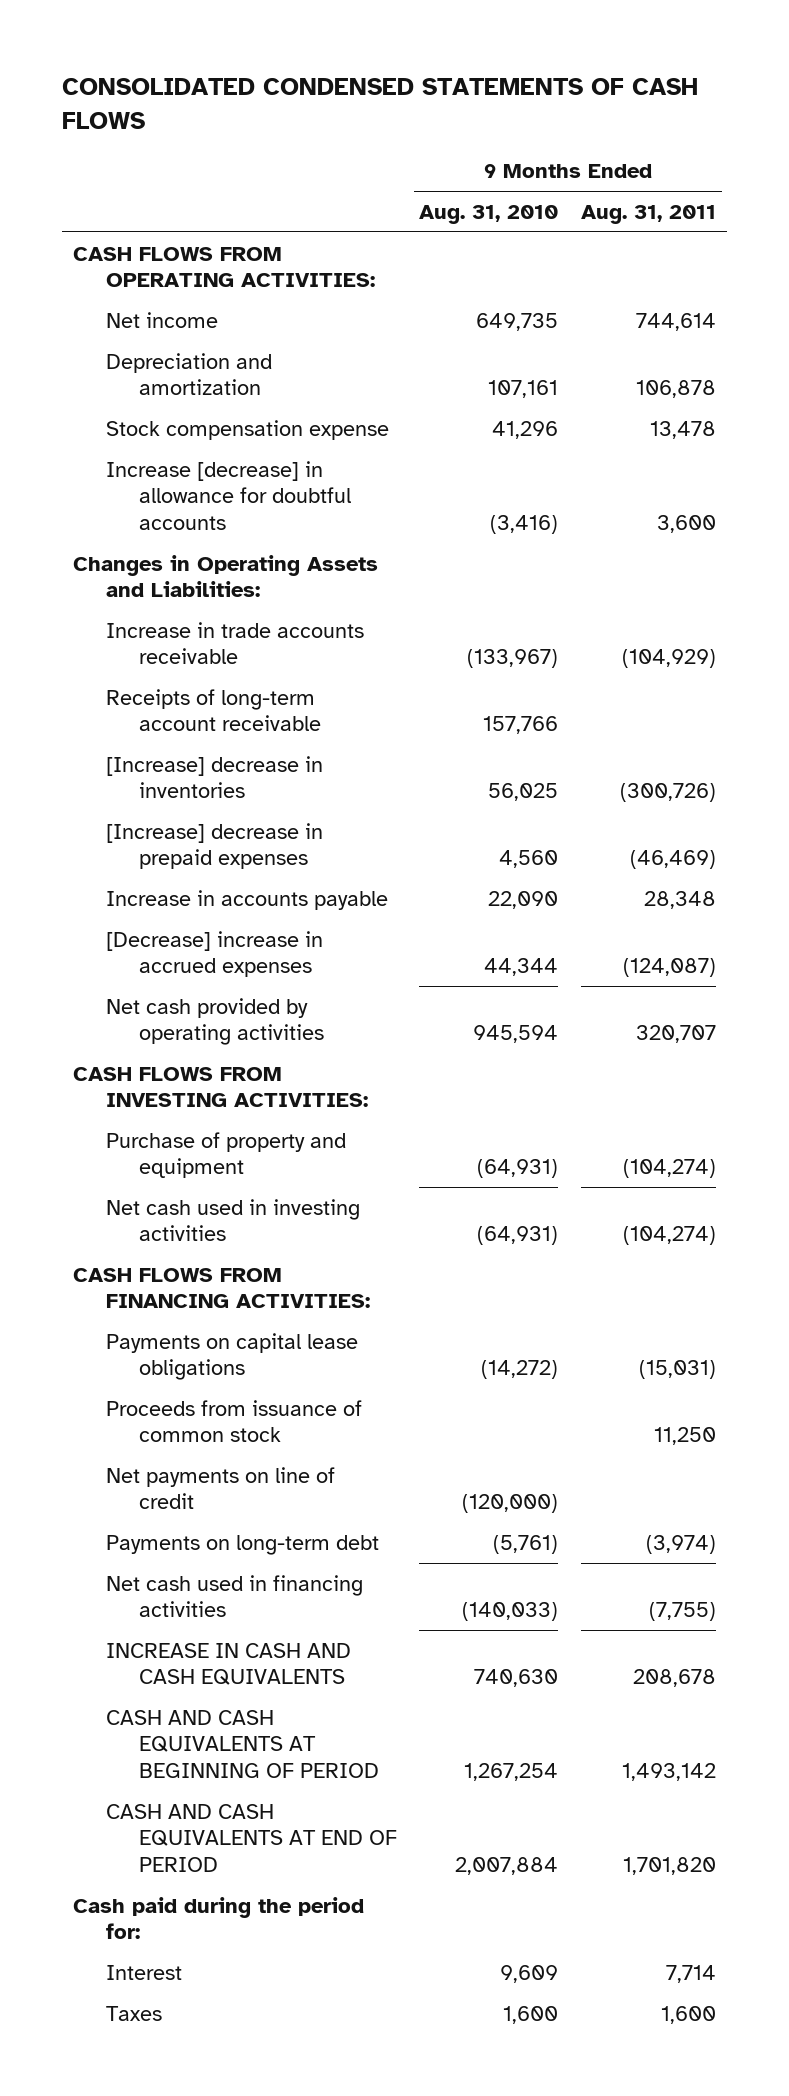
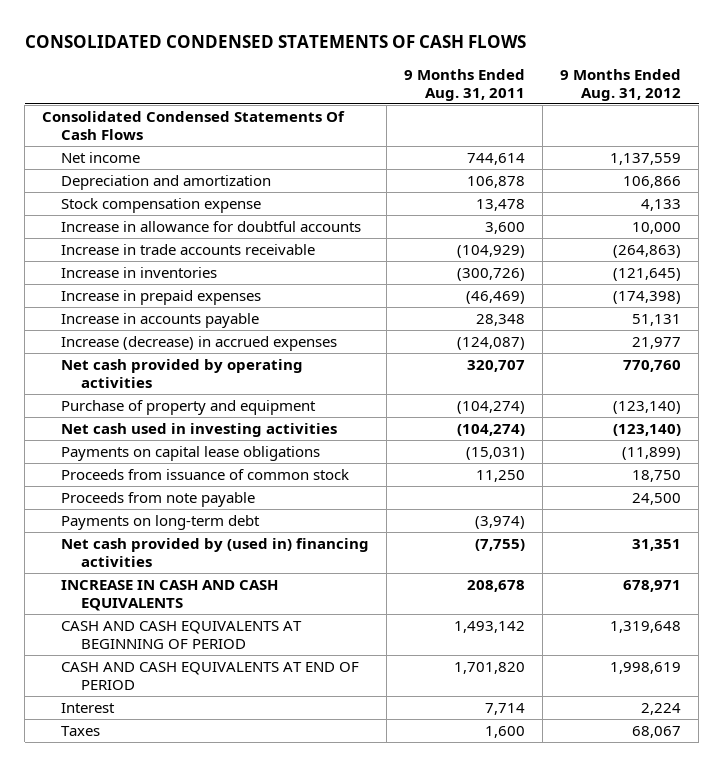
[419,204,559,224] Aug. 31, 2010 -> none
none -> [560,68,682,101] 9 Months Ended Aug. 31, 2012
[73,246,375,288] CASH FLOWS FROM OPERATING ACTIVITIES: -> none
none -> [42,110,346,141] Consolidated Condensed Statements Of Cash Flows
[73,554,379,598] Changes in Operating Assets and Liabilities: -> none
[105,460,351,530] Increase [decrease] in allowance for doubtful accounts -> [61,220,362,232] Increase in allowance for doubtful accounts
[105,688,321,732] Receipts of long-term account receivable -> none
[105,755,323,799] [Increase] decrease in inventories -> [61,266,218,278] Increase in inventories
[105,822,323,870] [Increase] decrease in prepaid expenses -> [61,289,262,305] Increase in prepaid expenses
[105,930,323,978] [Decrease] increase in accrued expenses -> [61,335,338,351] Increase (decrease) in accrued expenses
[73,1066,368,1108] CASH FLOWS FROM INVESTING ACTIVITIES: -> none
[73,1267,370,1309] CASH FLOWS FROM FINANCING ACTIVITIES: -> none
[105,1466,335,1510] Net payments on line of credit -> none
none -> [61,491,256,507] Proceeds from note payable
[105,1574,363,1618] Net cash used in financing activities -> [61,537,370,568] Net cash provided by (used in) financing activities
[73,1896,365,1940] Cash paid during the period for: -> none

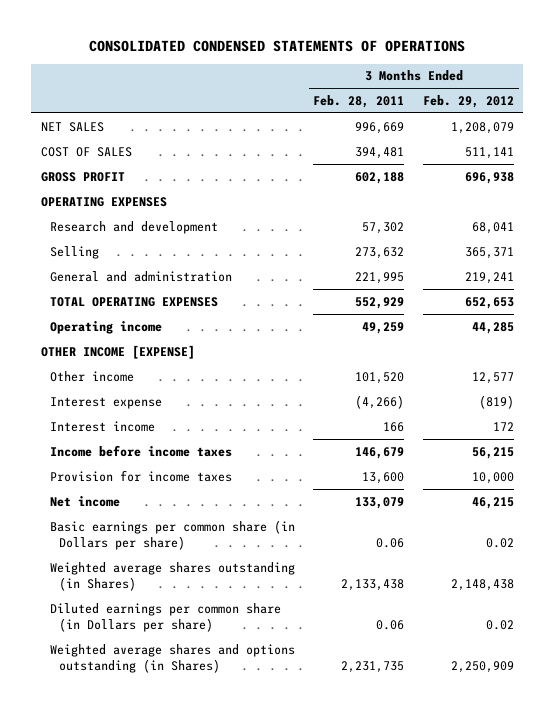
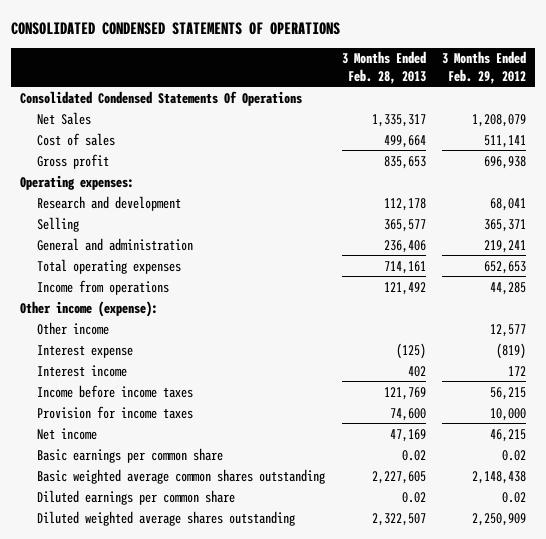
[313,95,405,109] Feb. 28, 2011 -> none
none -> [341,51,426,84] 3 Months Ended Feb. 28, 2013
none -> [19,90,302,106] Consolidated Condensed Statements Of Operations
[40,121,104,132] NET SALES -> [37,111,92,125] Net Sales
[40,146,132,157] COST OF SALES -> [37,132,116,146] Cost of sales
[40,171,125,182] GROSS PROFIT -> [37,153,110,169] Gross profit
[40,196,167,207] OPERATING EXPENSES -> [19,174,134,190] Operating expenses:
[49,296,218,307] TOTAL OPERATING EXPENSES -> [37,258,182,274] Total operating expenses
[49,320,162,334] Operating income -> [37,279,170,295] Income from operations
[40,344,195,359] OTHER INCOME [EXPENSE] -> [19,300,158,317] Other income (expense):
[49,519,295,551] Basic earnings per common share (in Dollars per share) -> [37,447,224,463] Basic earnings per common share
[49,561,295,592] Weighted average shares outstanding (in Shares) -> [37,468,326,484] Basic weighted average common shares outstanding
[49,602,281,633] Diluted earnings per common share (in Dollars per share) -> [37,489,236,505] Diluted earnings per common share
[49,643,295,674] Weighted average shares and options outstanding (in Shares) -> [37,510,296,526] Diluted weighted average shares outstanding

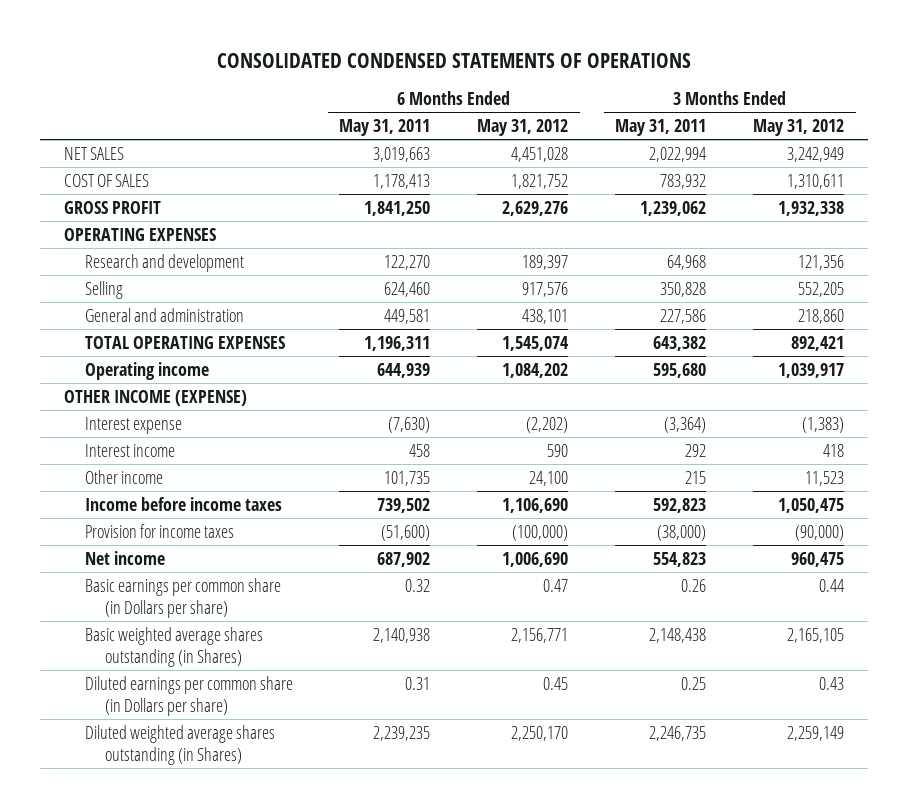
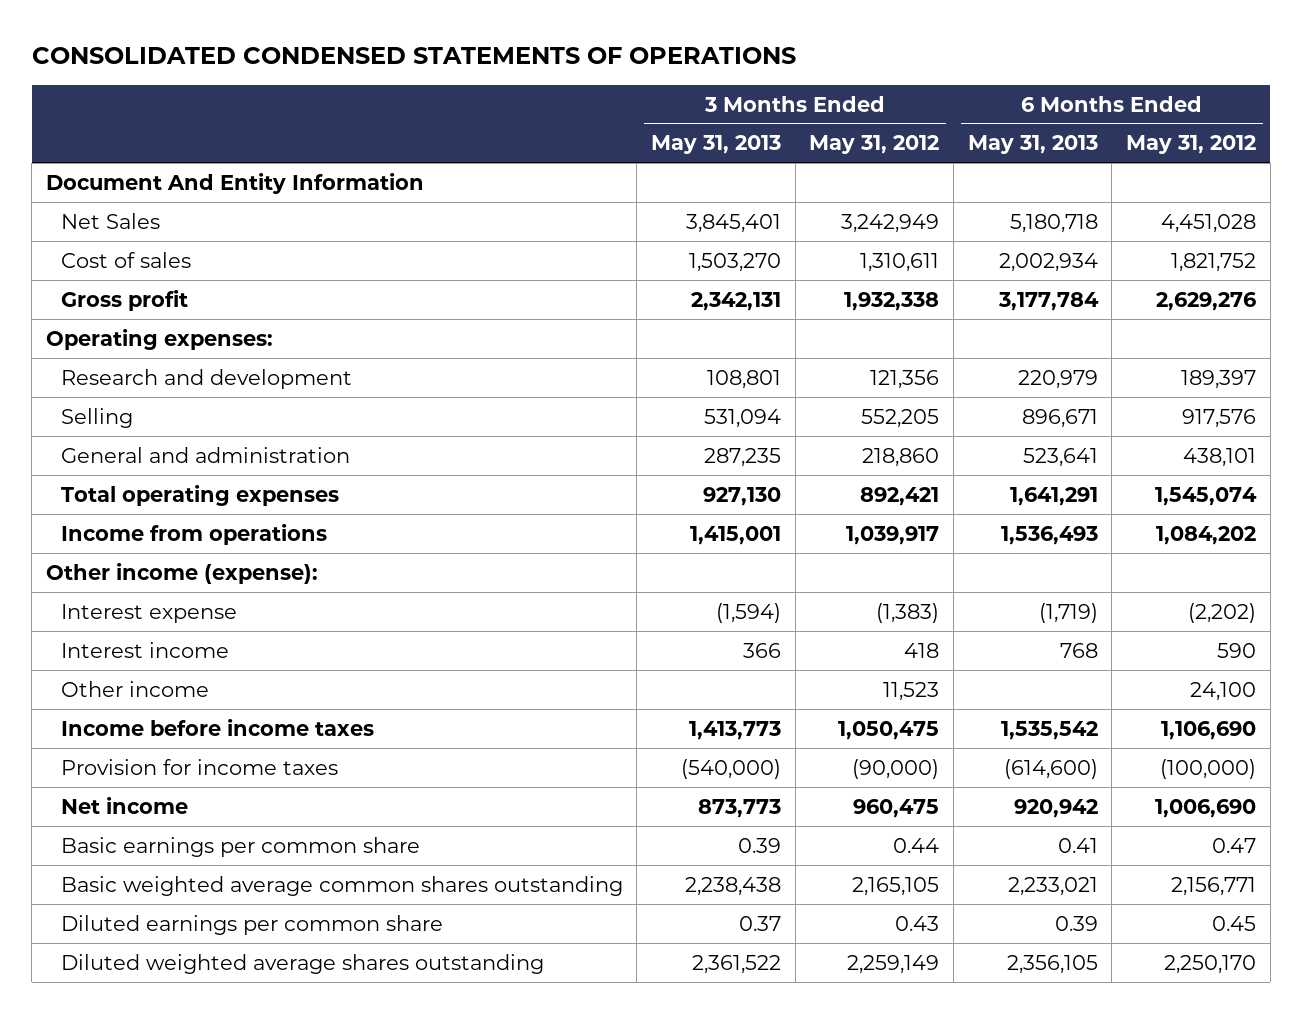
[339,119,431,137] May 31, 2011 -> none
[615,119,707,137] May 31, 2011 -> none
none -> [650,135,781,155] May 31, 2013
none -> [967,135,1098,155] May 31, 2013
none -> [45,172,424,194] Document And Entity Information
[63,146,124,160] NET SALES -> [60,212,160,229] Net Sales
[63,173,149,187] COST OF SALES -> [60,251,191,268] Cost of sales
[63,200,161,214] GROSS PROFIT -> [60,289,188,311] Gross profit
[63,227,216,241] OPERATING EXPENSES -> [45,328,273,350] Operating expenses:
[84,335,285,349] TOTAL OPERATING EXPENSES -> [60,484,339,506] Total operating expenses
[84,361,209,380] Operating income -> [60,523,327,545] Income from operations
[63,389,247,406] OTHER INCOME (EXPENSE) -> [45,562,318,584] Other income (expense):
[84,577,281,618] Basic earnings per common share (in Dollars per share) -> [60,836,420,857] Basic earnings per common share
[84,626,263,667] Basic weighted average shares outstanding (in Shares) -> [60,875,623,896] Basic weighted average common shares outstanding
[84,675,293,716] Diluted earnings per common share (in Dollars per share) -> [60,914,443,935] Diluted earnings per common share
[84,724,275,765] Diluted weighted average shares outstanding (in Shares) -> [60,953,544,974] Diluted weighted average shares outstanding

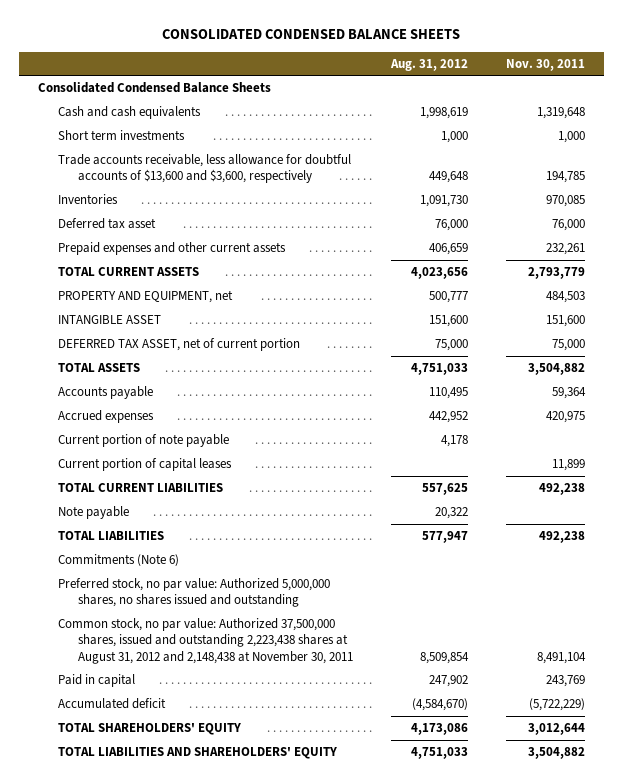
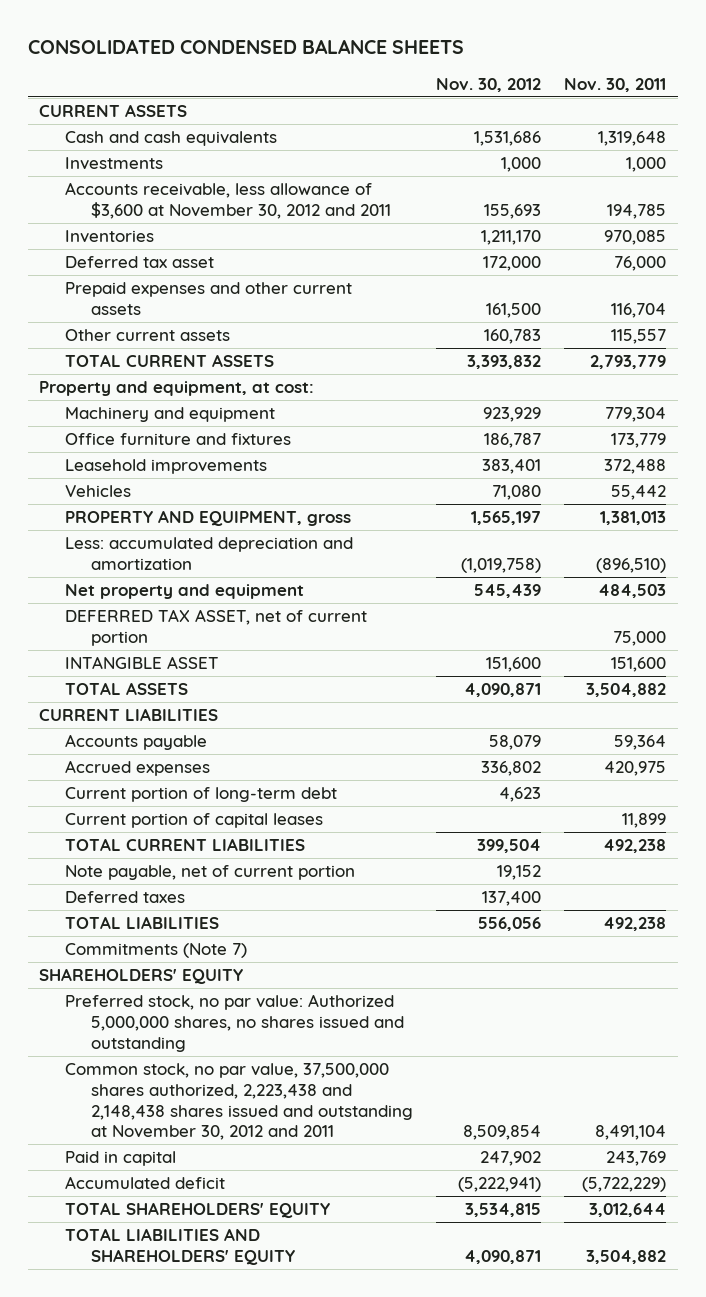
[389,58,468,71] Aug. 31, 2012 -> none
none -> [435,77,541,92] Nov. 30, 2012
[38,82,272,94] Consolidated Condensed Balance Sheets -> none
none -> [39,104,188,118] CURRENT ASSETS
[57,130,185,141] Short term investments -> [65,157,164,171] Investments
[57,154,351,184] Trade accounts receivable, less allowance for doubtful accounts of $13,600 and $3,600, respectively -> [65,182,391,219] Accounts receivable, less allowance of $3,600 at November 30, 2012 and 2011
[545,243,585,256] 232,261 -> [611,302,667,318] 116,704
none -> [65,329,231,342] Other current assets
none -> [39,381,315,397] Property and equipment, at cost:
none -> [65,407,276,423] Machinery and equipment
none -> [65,433,292,446] Office furniture and fixtures
none -> [65,459,268,475] Leasehold improvements
none -> [65,485,132,498] Vehicles
none -> [65,510,352,527] PROPERTY AND EQUIPMENT, gross
none -> [65,537,354,570] Less: accumulated depreciation and amortization
[57,290,233,304] PROPERTY AND EQUIPMENT, net -> [65,584,305,600] Net property and equipment
[57,315,161,325] INTANGIBLE ASSET -> [65,656,219,670] INTANGIBLE ASSET
none -> [39,708,219,722] CURRENT LIABILITIES
[57,434,229,448] Current portion of note payable -> [65,787,338,803] Current portion of long-term debt
[57,506,129,520] Note payable -> [65,865,356,881] Note payable, net of current portion
none -> [65,891,186,904] Deferred taxes
[57,554,179,567] Commitments (Note 6) -> [65,943,248,959] Commitments (Note 7)
none -> [39,968,244,985] SHAREHOLDERS' EQUITY
[57,618,353,664] Common stock, no par value: Authorized 37,500,000 shares, issued and outstanding 2,223,438 shares at August 31, 2012 and 2,148,438 at November 30, 2011 -> [65,1063,413,1141] Common stock, no par value, 37,500,000 shares authorized, 2,223,438 and 2,148,438 shares issued and outstanding at November 30, 2012 and 2011

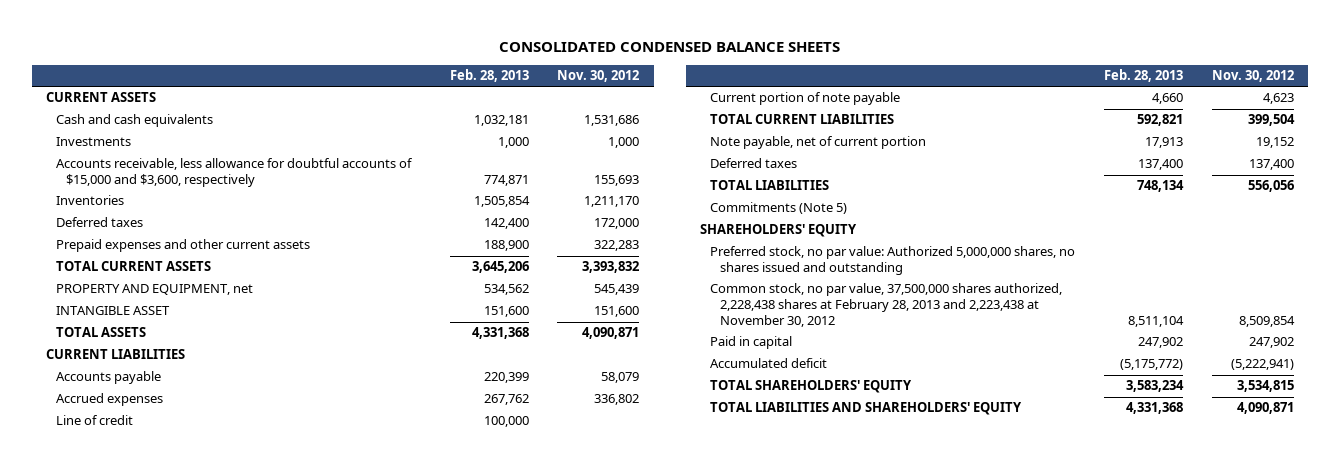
[564,77,667,92] Nov. 30, 2011 -> none
none -> [449,69,529,83] Feb. 28, 2013
[65,182,391,219] Accounts receivable, less allowance of $3,600 at November 30, 2012 and 2011 -> [55,158,413,188] Accounts receivable, less allowance for doubtful accounts of $15,000 and $3,600, respectively
[65,329,231,342] Other current assets -> none
[65,256,215,269] Deferred tax asset -> [55,217,143,228] Deferred taxes
[485,302,541,318] 161,500 -> [594,240,640,252] 322,283
[39,381,315,397] Property and equipment, at cost: -> none
[65,407,276,423] Machinery and equipment -> none
[65,433,292,446] Office furniture and fixtures -> none
[65,459,268,475] Leasehold improvements -> none
[65,485,132,498] Vehicles -> none
[65,510,352,527] PROPERTY AND EQUIPMENT, gross -> none
[65,537,354,570] Less: accumulated depreciation and amortization -> none
[65,609,368,646] DEFERRED TAX ASSET, net of current portion -> none
[65,584,305,600] Net property and equipment -> [55,284,253,296] PROPERTY AND EQUIPMENT, net
[65,813,324,829] Current portion of capital leases -> none
none -> [55,415,133,426] Line of credit
[65,787,338,803] Current portion of long-term debt -> [710,92,901,106] Current portion of note payable
[65,943,248,959] Commitments (Note 7) -> [710,202,848,215] Commitments (Note 5)
[65,1063,413,1141] Common stock, no par value, 37,500,000 shares authorized, 2,223,438 and 2,148,438 shares issued and outstanding at November 30, 2012 and 2011 -> [710,283,1063,327] Common stock, no par value, 37,500,000 shares authorized, 2,228,438 shares at February 28, 2013 and 2,223,438 at November 30, 2012

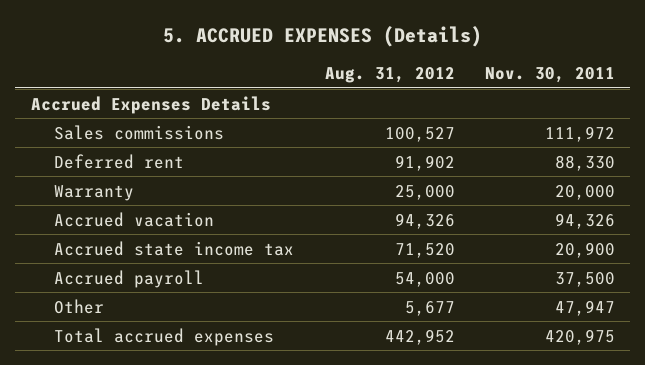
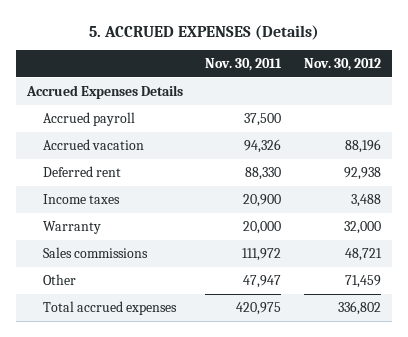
[324,67,455,84] Aug. 31, 2012 -> none
none -> [303,58,381,72] Nov. 30, 2012
[54,269,205,288] Accrued payroll -> [43,111,136,126] Accrued payroll
[54,211,215,227] Accrued vacation -> [43,138,145,150] Accrued vacation
none -> [43,193,121,204] Income taxes
[54,240,295,256] Accrued state income tax -> none
[54,124,225,140] Sales commissions -> [43,246,149,258] Sales commissions

